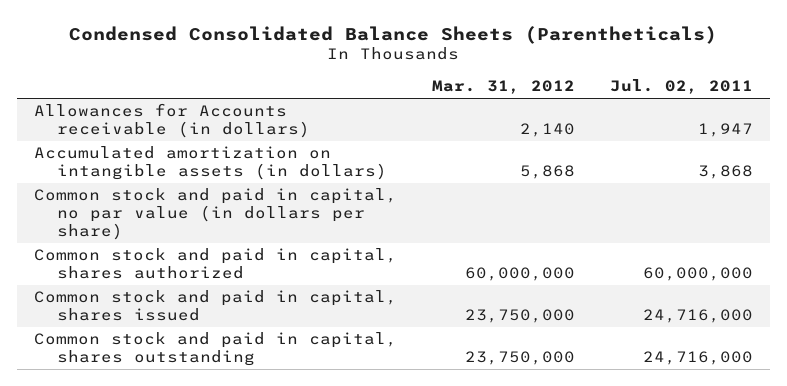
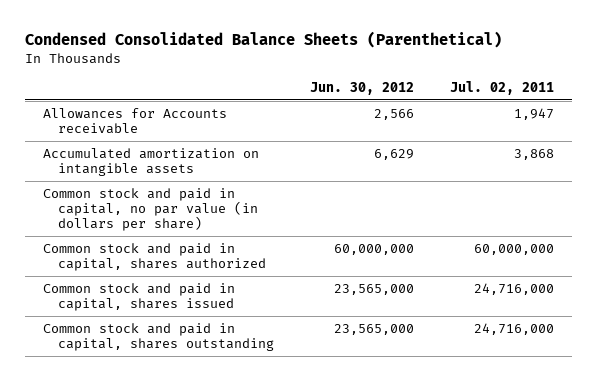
[69,25,718,44] Condensed Consolidated Balance Sheets (Parentheticals) -> [25,31,503,49] Condensed Consolidated Balance Sheets (Parenthetical)
[431,80,575,95] Mar. 31, 2012 -> none
none -> [310,82,415,96] Jun. 30, 2012
[34,103,310,139] Allowances for Accounts receivable (in dollars) -> [43,107,228,134] Allowances for Accounts receivable
[34,146,387,181] Accumulated amortization on intangible assets (in dollars) -> [43,147,260,176] Accumulated amortization on intangible assets

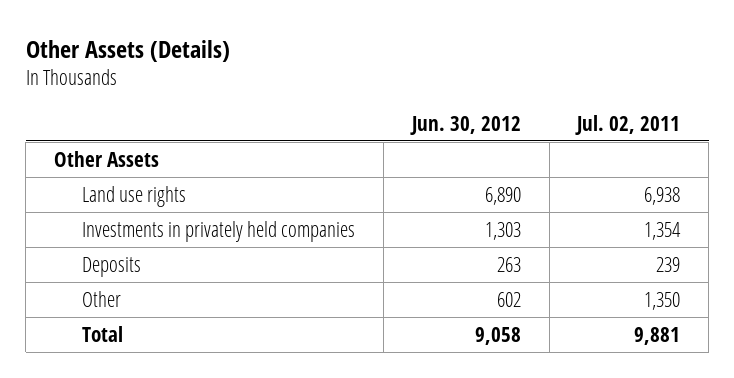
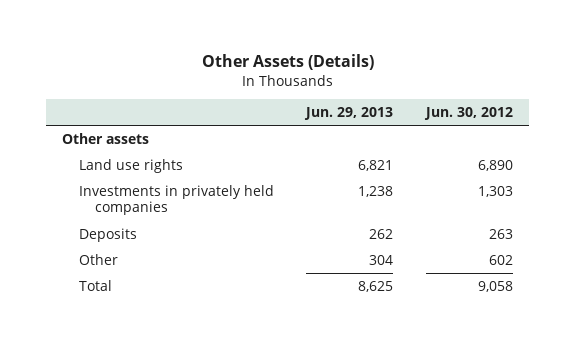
[575,114,681,135] Jul. 02, 2011 -> none
none -> [304,107,394,121] Jun. 29, 2013
[53,150,159,167] Other Assets -> [62,132,150,144] Other assets

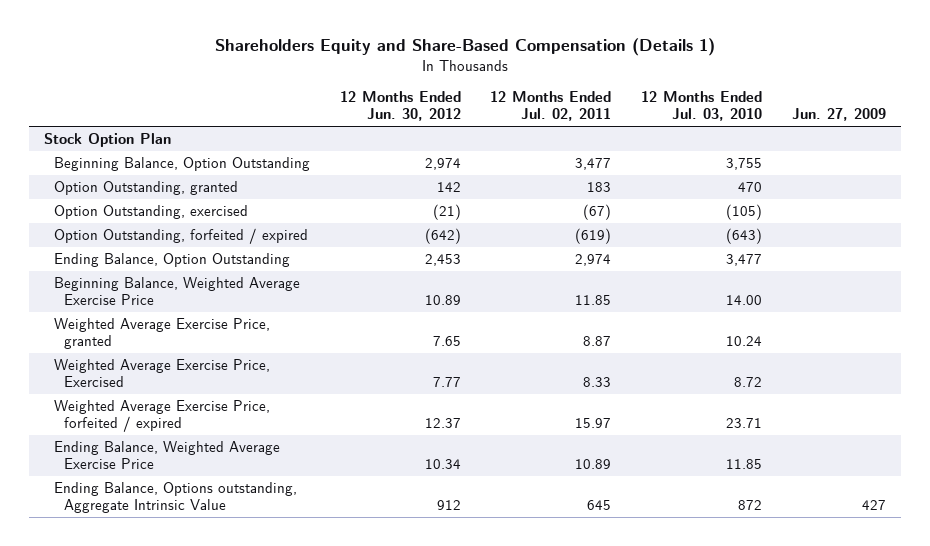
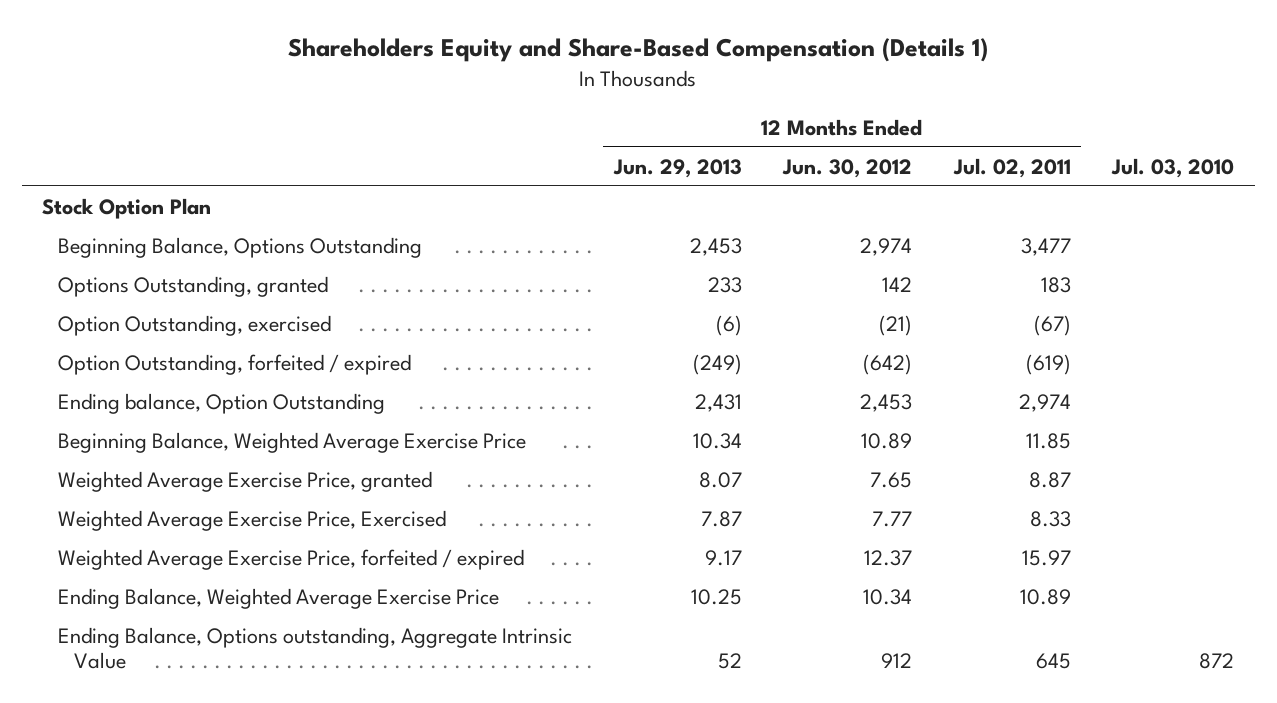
[641,91,763,122] 12 Months Ended Jul. 03, 2010 -> none
[791,108,886,122] Jun. 27, 2009 -> none
none -> [612,158,742,178] Jun. 29, 2013
none -> [1111,157,1235,178] Jul. 03, 2010
[54,157,311,172] Beginning Balance, Option Outstanding -> [57,236,422,258] Beginning Balance, Options Outstanding
[54,181,239,196] Option Outstanding, granted -> [57,275,328,297] Options Outstanding, granted
[54,253,291,268] Ending Balance, Option Outstanding -> [57,392,385,414] Ending balance, Option Outstanding

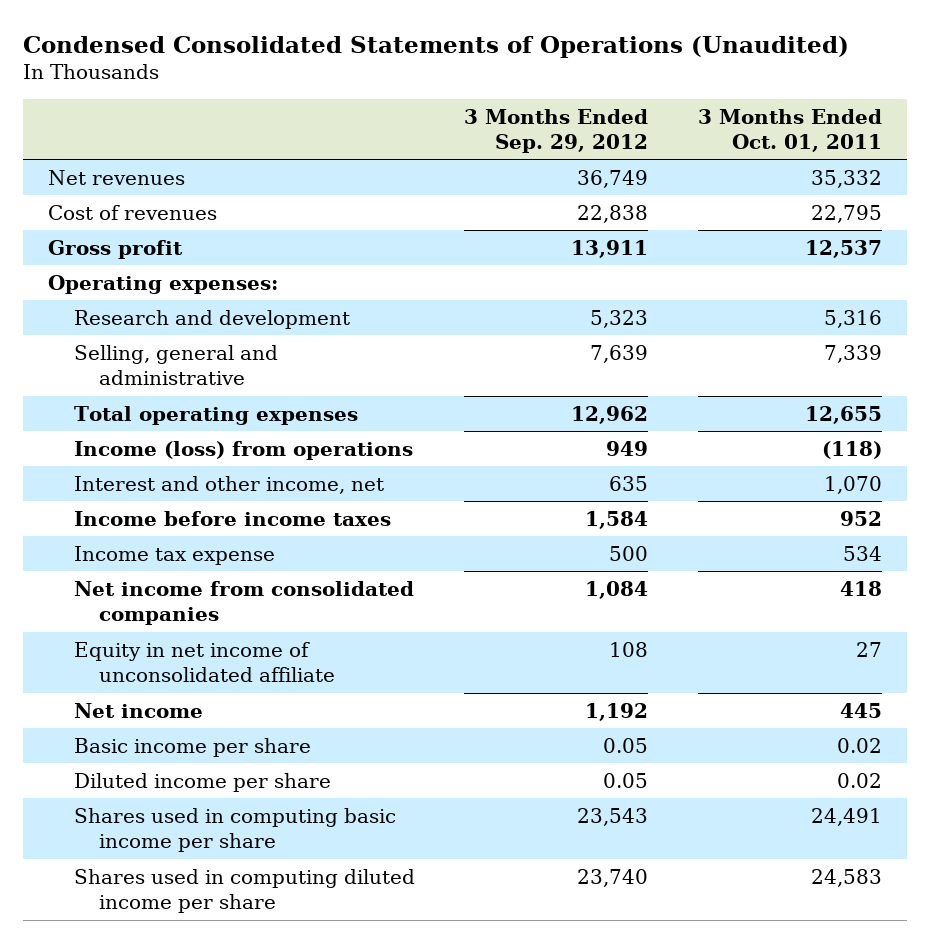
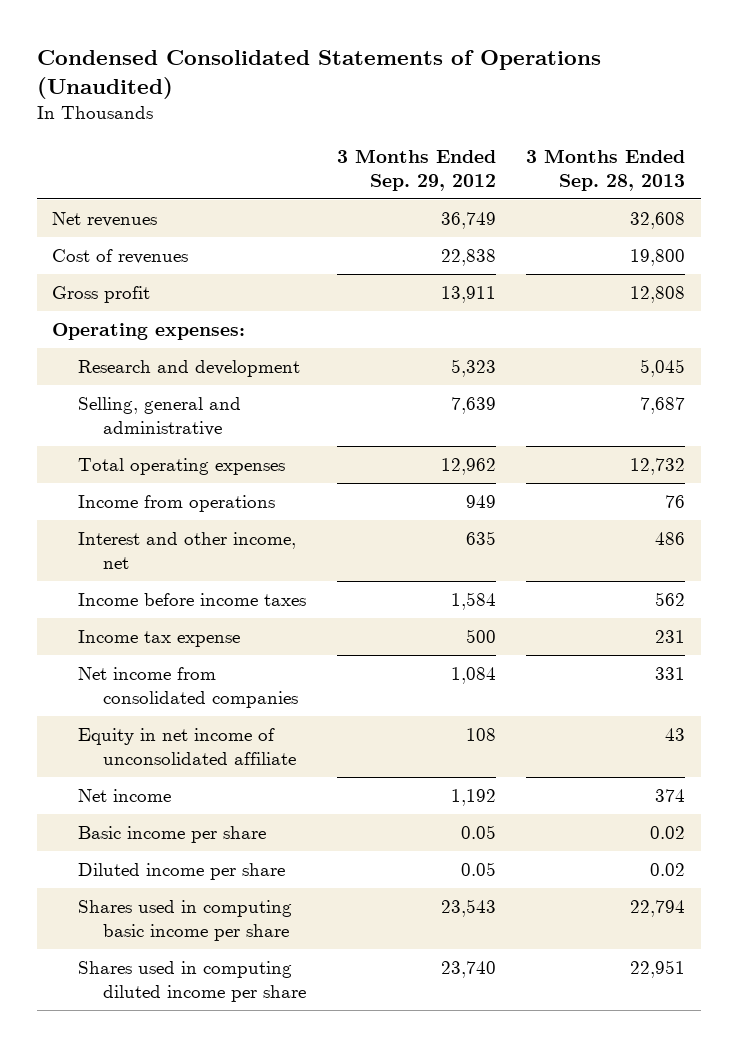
[697,108,882,152] 3 Months Ended Oct. 01, 2011 -> none
none -> [526,149,686,191] 3 Months Ended Sep. 28, 2013
[73,440,413,460] Income (loss) from operations -> [77,495,275,513] Income from operations

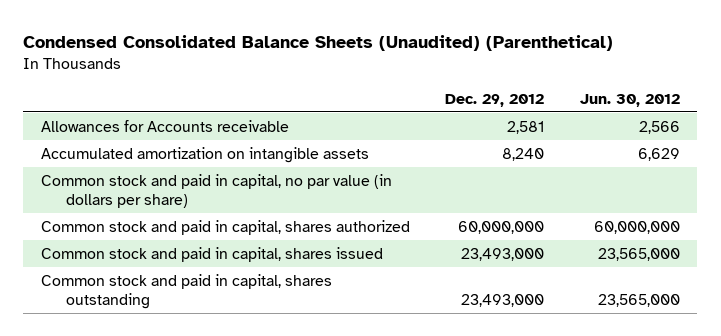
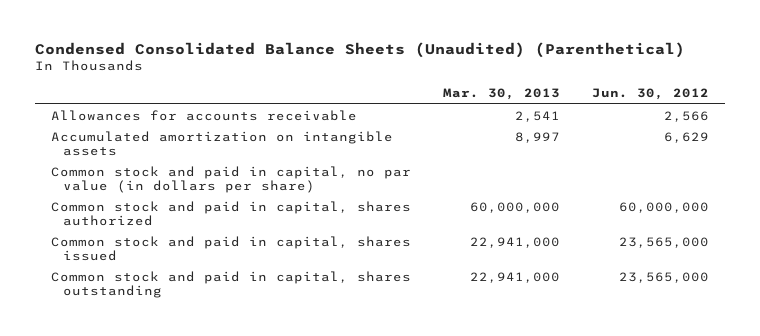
[445,93,545,107] Dec. 29, 2012 -> none
none -> [443,88,561,101] Mar. 30, 2013
[41,119,290,132] Allowances for Accounts receivable -> [51,109,358,121] Allowances for accounts receivable

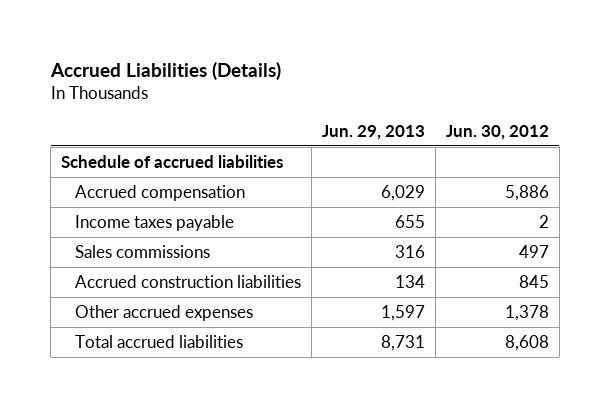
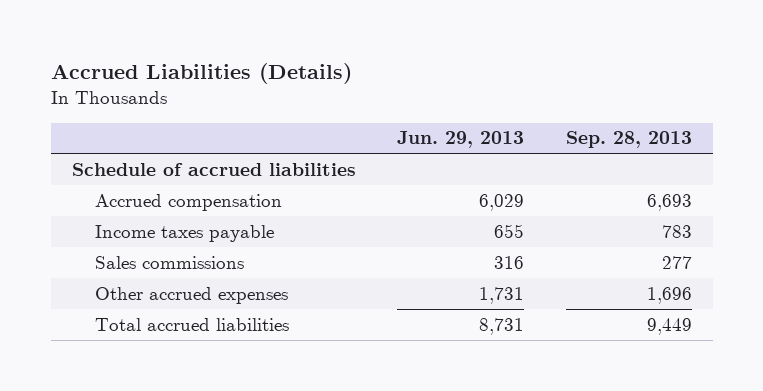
[445,124,549,140] Jun. 30, 2012 -> none
none -> [565,131,692,149] Sep. 28, 2013
[75,275,302,289] Accrued construction liabilities -> none
[380,305,425,322] 1,597 -> [479,286,525,304] 1,731

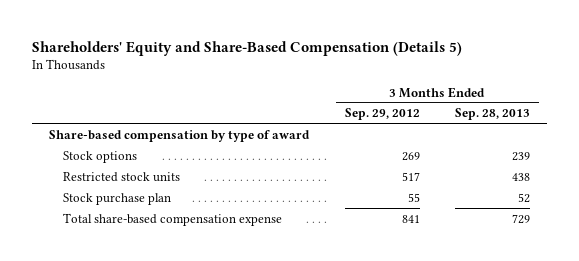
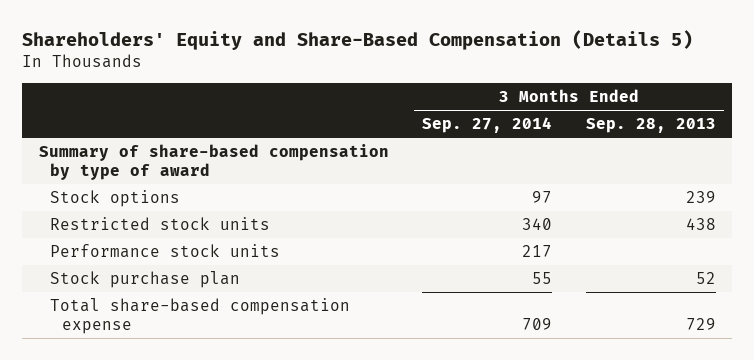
[344,108,420,121] Sep. 29, 2012 -> none
none -> [422,117,553,134] Sep. 27, 2014
[49,129,311,142] Share-based compensation by type of award -> [38,143,389,181] Summary of share-based compensation by type of award
none -> [50,243,281,258] Performance stock units

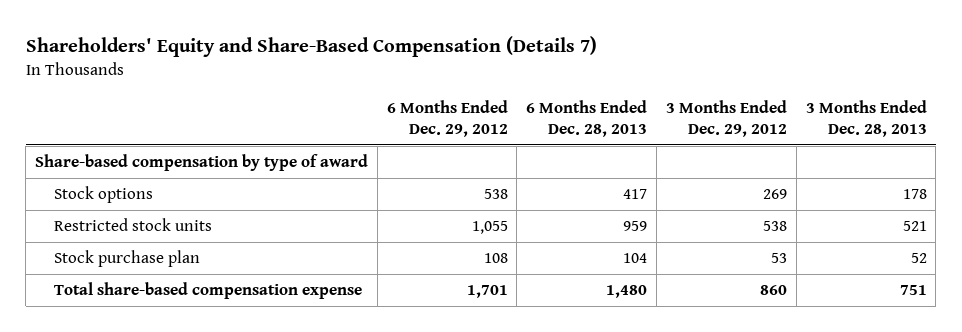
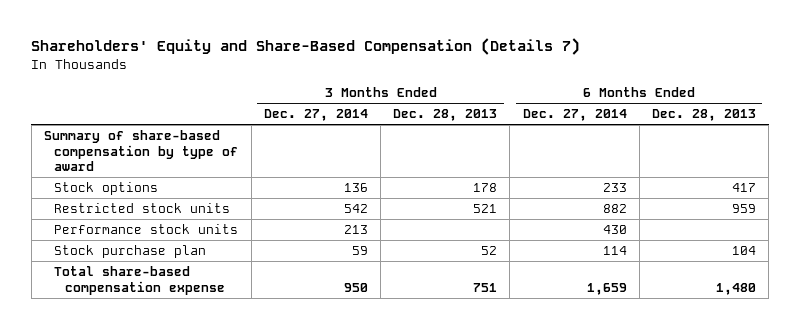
[386,100,508,137] 6 Months Ended Dec. 29, 2012 -> none
[665,100,787,137] 3 Months Ended Dec. 29, 2012 -> none
none -> [263,109,368,122] Dec. 27, 2014
none -> [522,109,627,122] Dec. 27, 2014
[35,154,369,172] Share-based compensation by type of award -> [43,130,239,172] Summary of share-based compensation by type of award
none -> [54,224,239,235] Performance stock units

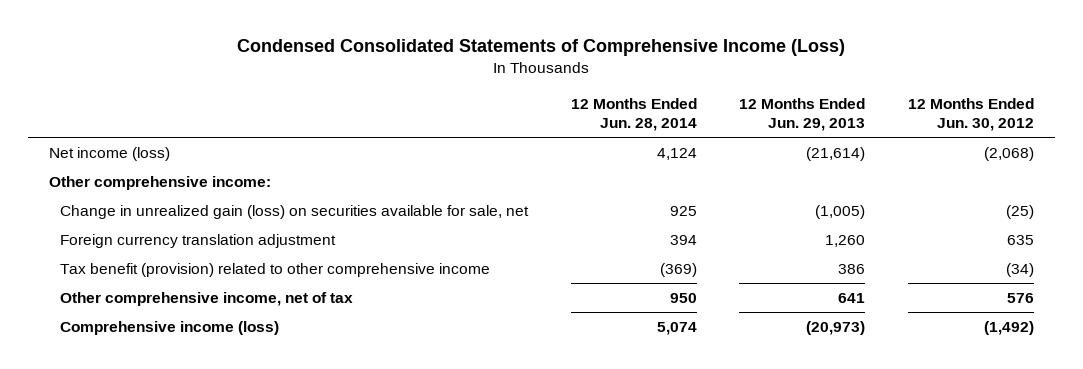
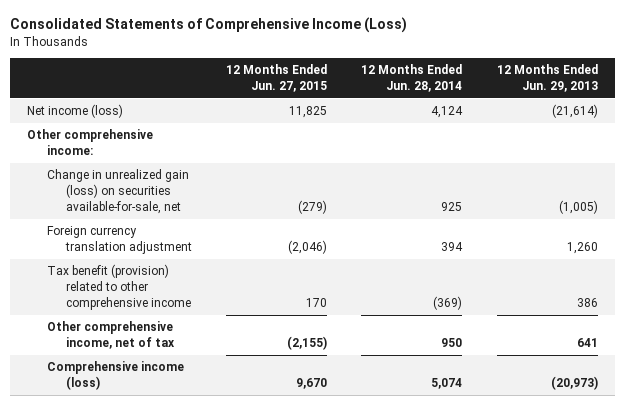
[237,39,846,57] Condensed Consolidated Statements of Comprehensive Income (Loss) -> [10,17,408,34] Consolidated Statements of Comprehensive Income (Loss)
[907,97,1034,132] 12 Months Ended Jun. 30, 2012 -> none
none -> [226,64,328,92] 12 Months Ended Jun. 27, 2015
[60,204,530,219] Change in unrealized gain (loss) on securities available for sale, net -> [46,169,189,214] Change in unrealized gain (loss) on securities available-for-sale, net

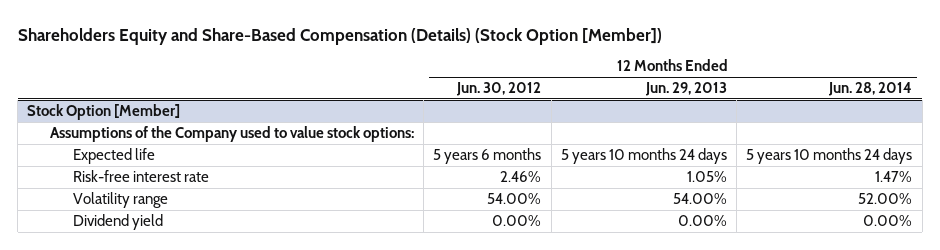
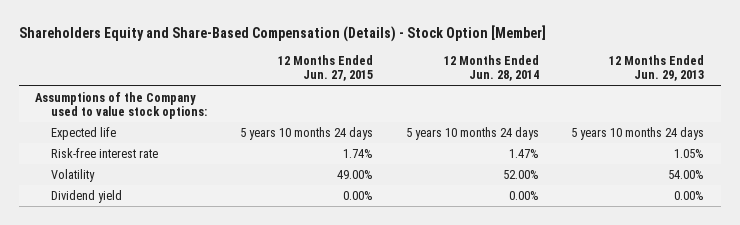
[17,27,662,45] Shareholders Equity and Share-Based Compensation (Details) (Stock Option [Member]) -> [18,24,546,42] Shareholders Equity and Share-Based Compensation (Details) - Stock Option [Member]
[456,82,542,97] Jun. 30, 2012 -> none
none -> [277,55,373,82] 12 Months Ended Jun. 27, 2015
[27,104,181,121] Stock Option [Member] -> none
[72,192,168,209] Volatility range -> [50,168,95,182] Volatility

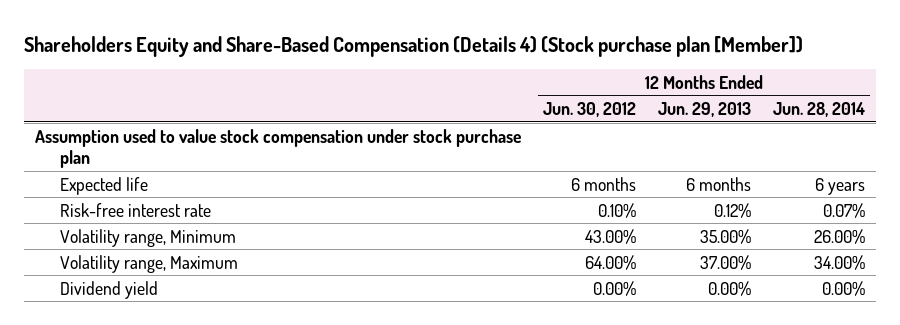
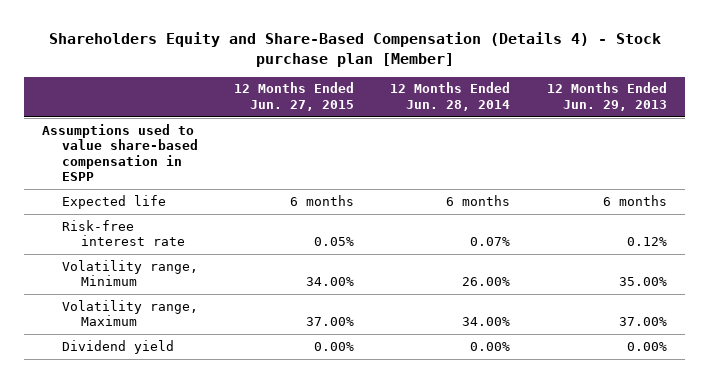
[24,35,804,57] Shareholders Equity and Share-Based Compensation (Details 4) (Stock purchase plan [Member]) -> [48,32,661,67] Shareholders Equity and Share-Based Compensation (Details 4) - Stock purchase plan [Member]
[543,102,637,118] Jun. 30, 2012 -> none
none -> [234,82,355,111] 12 Months Ended Jun. 27, 2015
[35,128,522,169] Assumption used to value stock compensation under stock purchase plan -> [42,123,198,182] Assumptions used to value share-based compensation in ESPP
[814,177,865,195] 6 years -> [446,194,511,206] 6 months

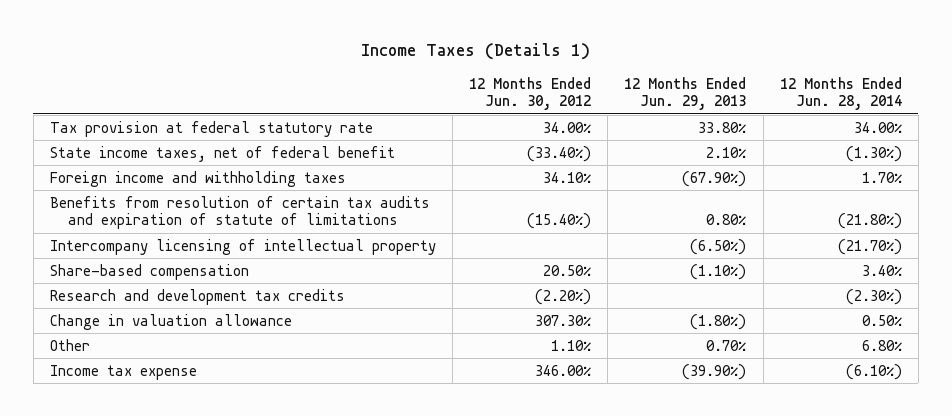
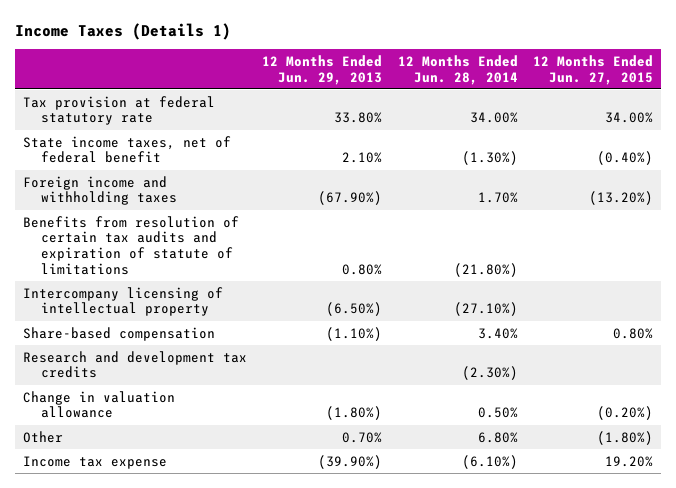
[469,76,592,111] 12 Months Ended Jun. 30, 2012 -> none
none -> [533,55,654,85] 12 Months Ended Jun. 27, 2015
[837,238,902,255] (21.70%) -> [453,302,518,317] (27.10%)

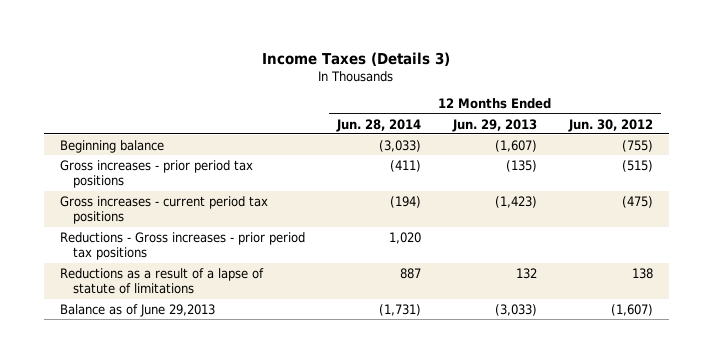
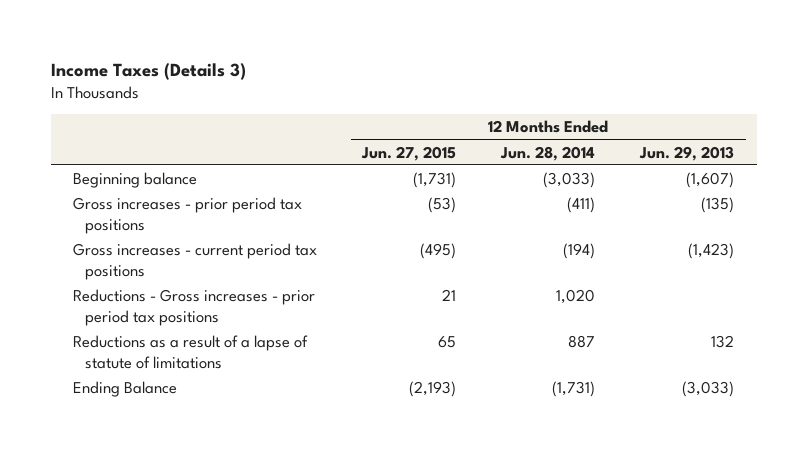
[567,118,653,132] Jun. 30, 2012 -> none
none -> [361,145,457,161] Jun. 27, 2015
[59,303,215,317] Balance as of June 29,2013 -> [73,381,178,398] Ending Balance

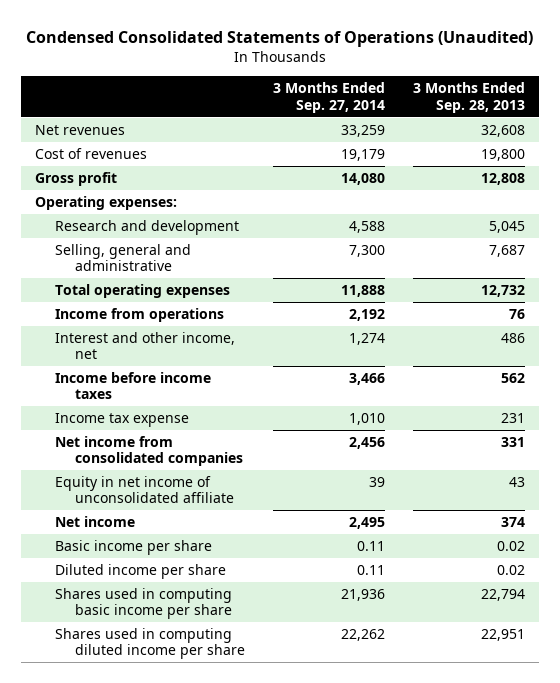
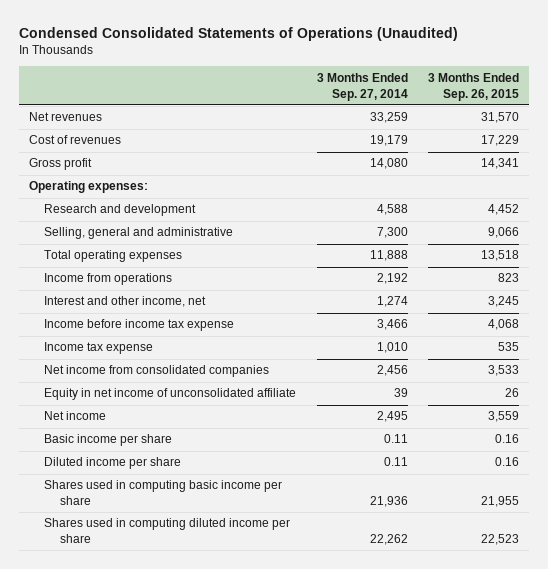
[412,82,525,113] 3 Months Ended Sep. 28, 2013 -> none
none -> [428,72,520,101] 3 Months Ended Sep. 26, 2015
[55,372,212,400] Income before income taxes -> [44,319,235,332] Income before income tax expense

